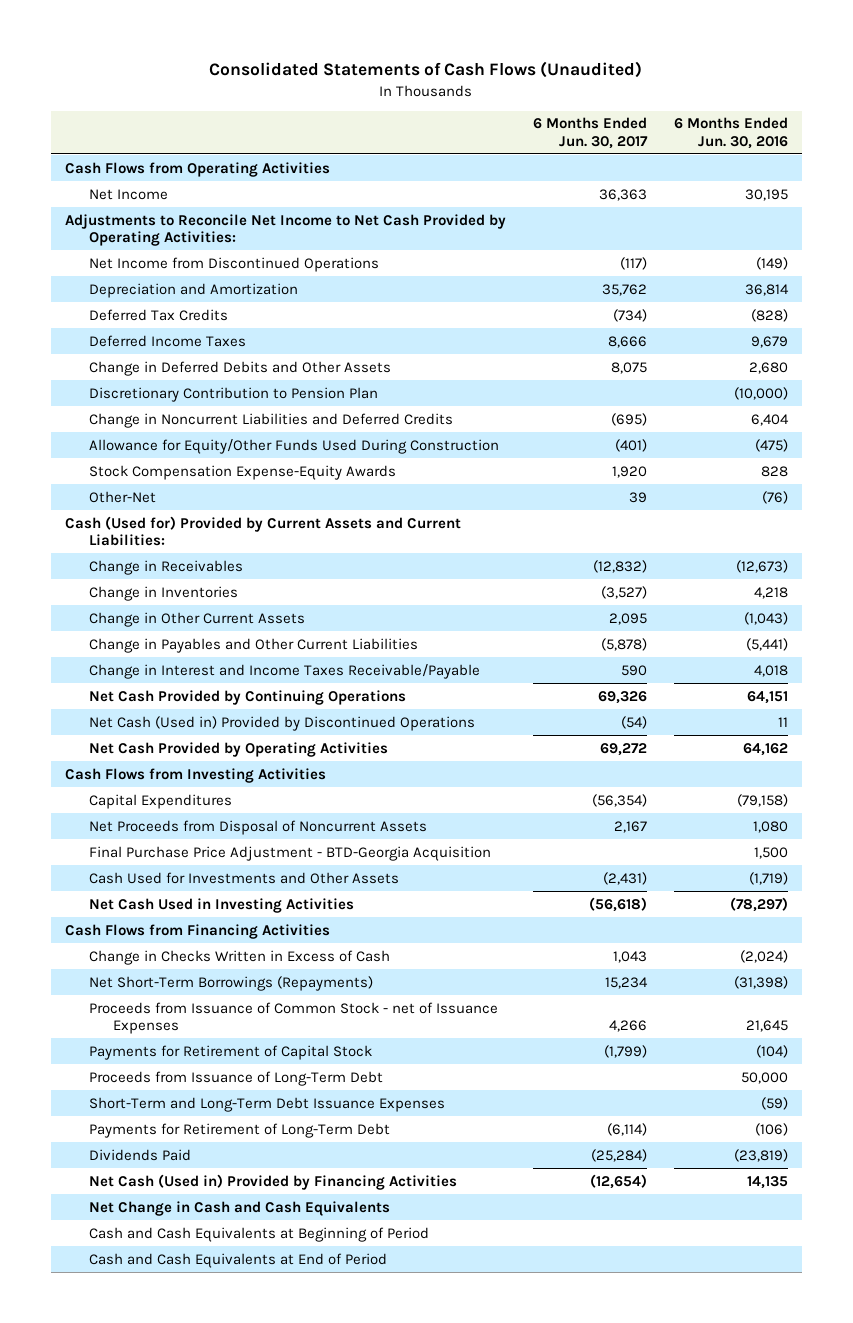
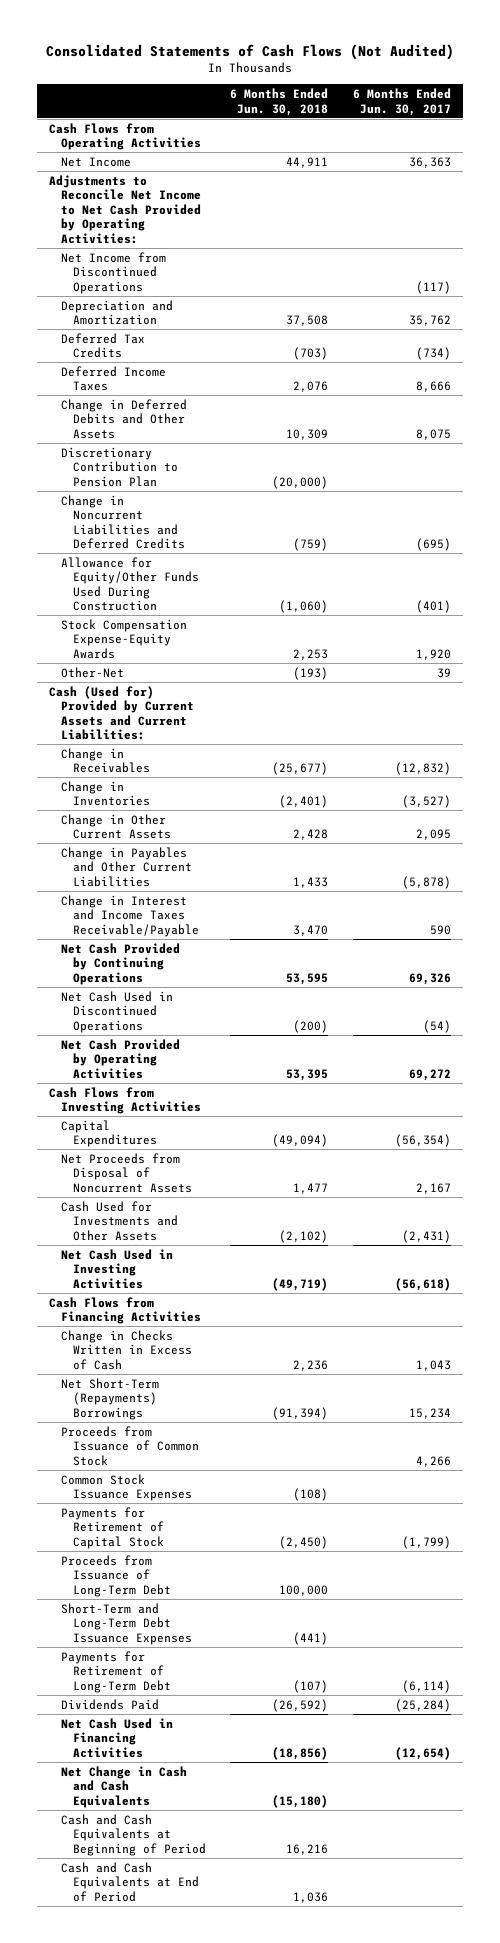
[209,61,643,79] Consolidated Statements of Cash Flows (Unaudited) -> [45,43,454,60] Consolidated Statements of Cash Flows (Not Audited)
[674,117,789,149] 6 Months Ended Jun. 30, 2016 -> none
none -> [230,88,329,116] 6 Months Ended Jun. 30, 2018
[89,715,476,731] Net Cash (Used in) Provided by Discontinued Operations -> [61,990,174,1033] Net Cash Used in Discontinued Operations
[89,845,492,861] Final Purchase Price Adjustment - BTD-Georgia Acquisition -> none
[89,975,374,991] Net Short-Term Borrowings (Repayments) -> [61,1377,160,1420] Net Short-Term (Repayments) Borrowings
[89,1001,499,1035] Proceeds from Issuance of Common Stock - net of Issuance Expenses -> [61,1425,200,1466] Proceeds from Issuance of Common Stock
none -> [61,1473,193,1502] Common Stock Issuance Expenses
[89,1173,458,1190] Net Cash (Used in) Provided by Financing Activities -> [61,1717,174,1758] Net Cash Used in Financing Activities

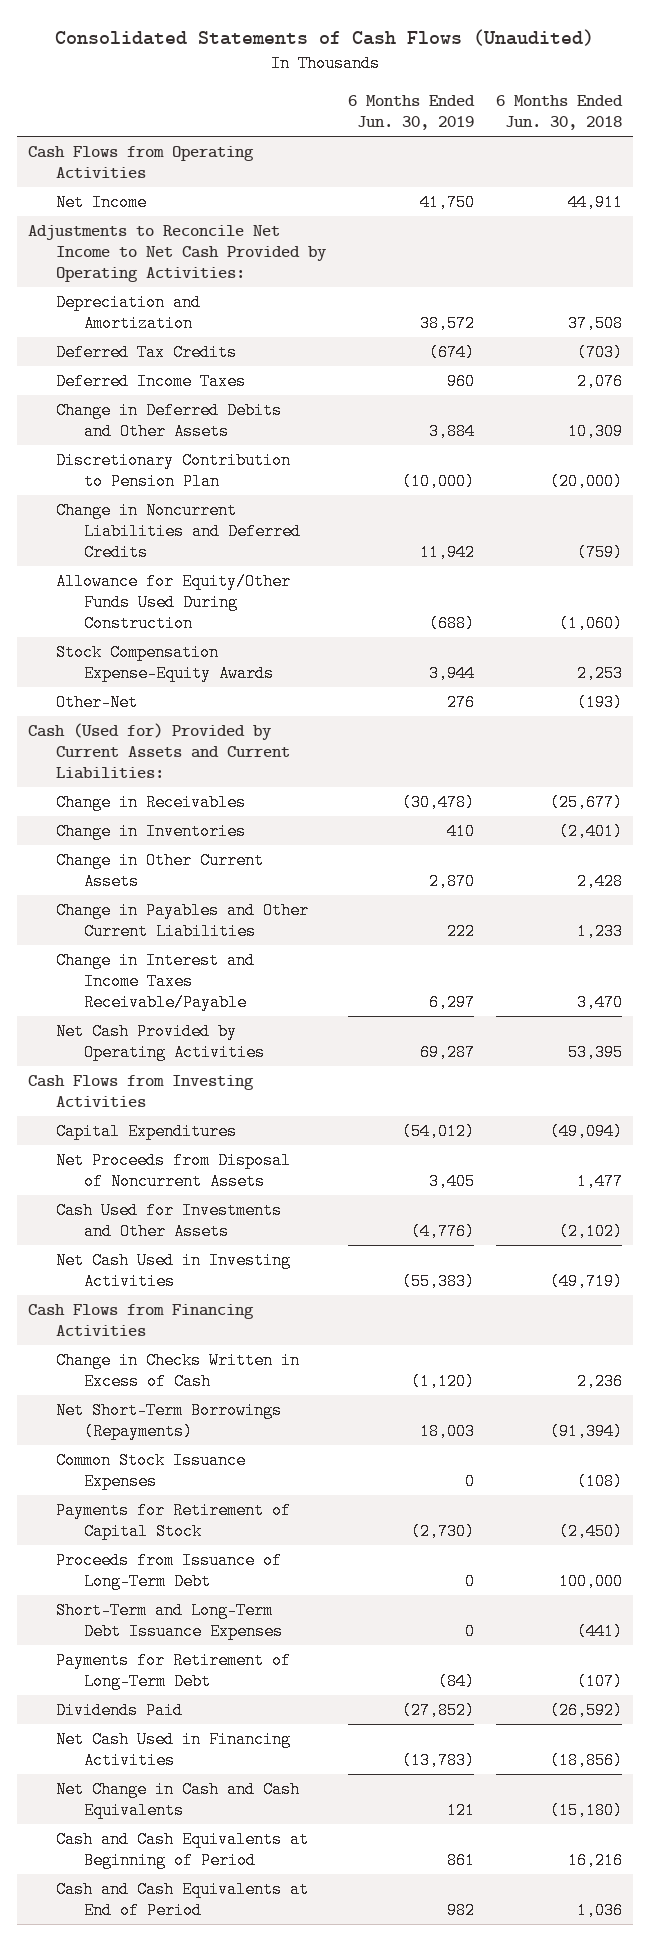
[45,43,454,60] Consolidated Statements of Cash Flows (Not Audited) -> [54,29,594,47] Consolidated Statements of Cash Flows (Unaudited)
[352,88,451,116] 6 Months Ended Jun. 30, 2017 -> none
none -> [347,95,475,131] 6 Months Ended Jun. 30, 2019
[61,251,167,294] Net Income from Discontinued Operations -> none
[293,876,329,888] 1,433 -> [577,922,624,940] 1,233
[61,942,181,985] Net Cash Provided by Continuing Operations -> none
[61,990,174,1033] Net Cash Used in Discontinued Operations -> none
[61,1425,200,1466] Proceeds from Issuance of Common Stock -> none
[61,1377,160,1420] Net Short-Term (Repayments) Borrowings -> [55,1401,282,1440] Net Short-Term Borrowings (Repayments)

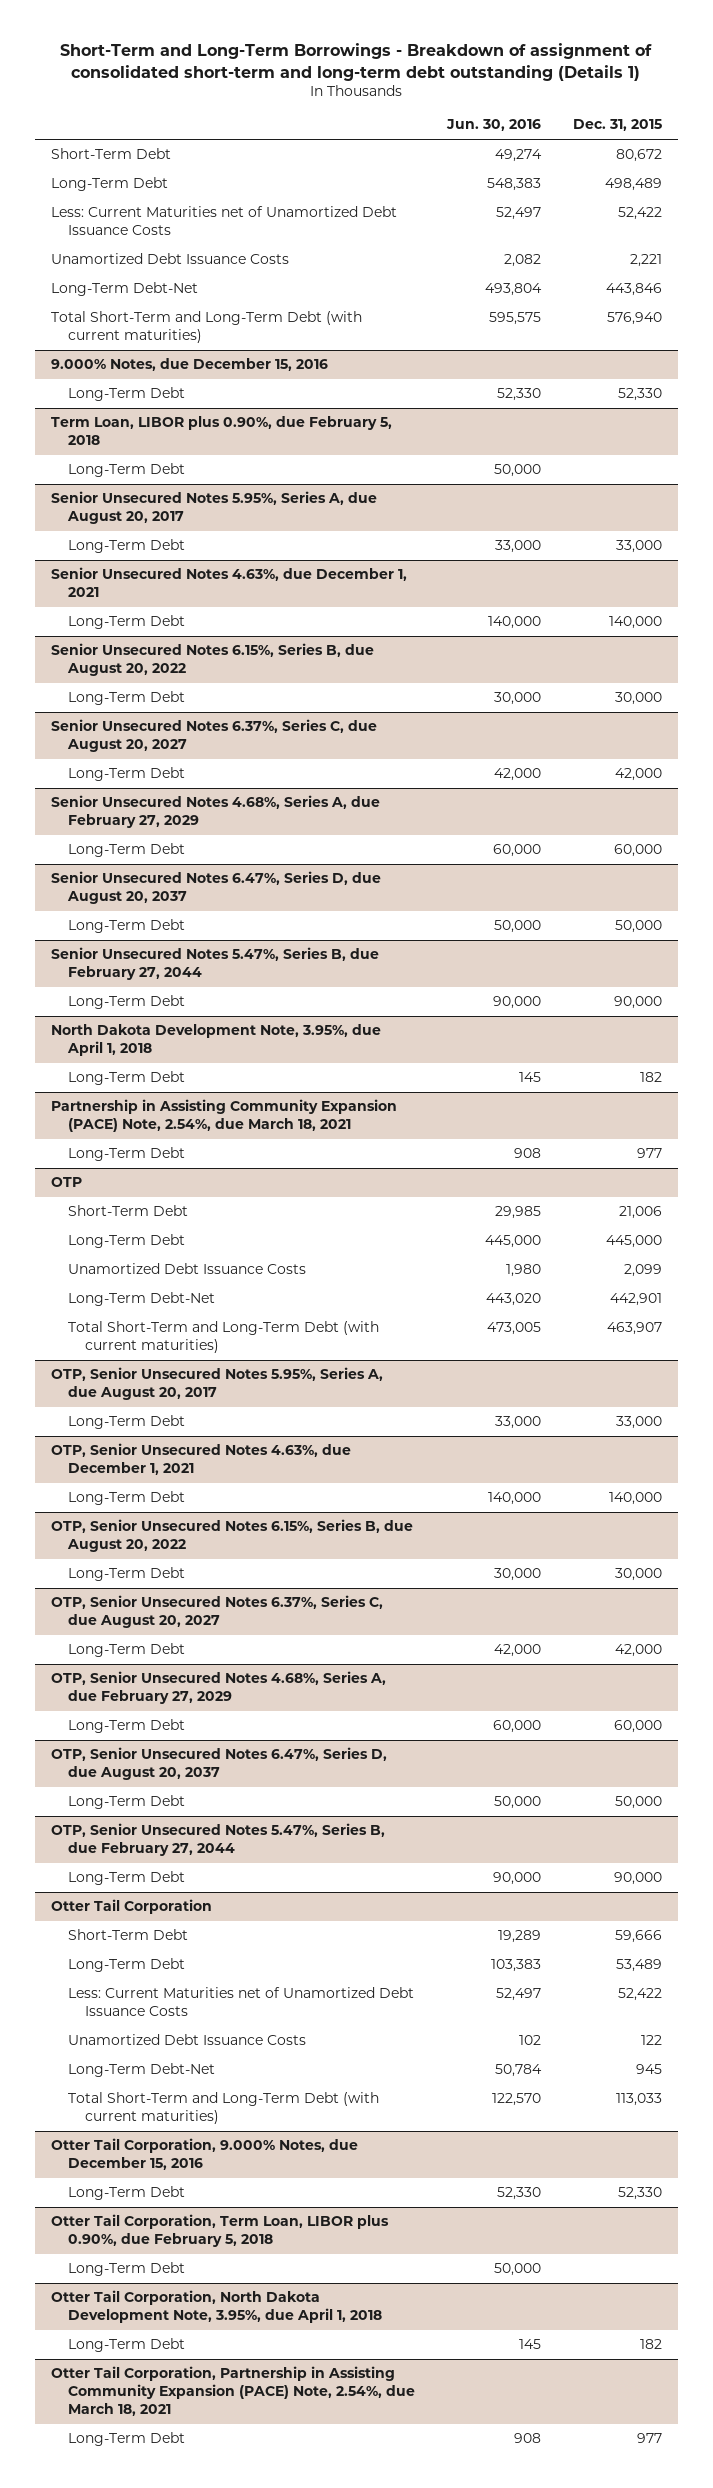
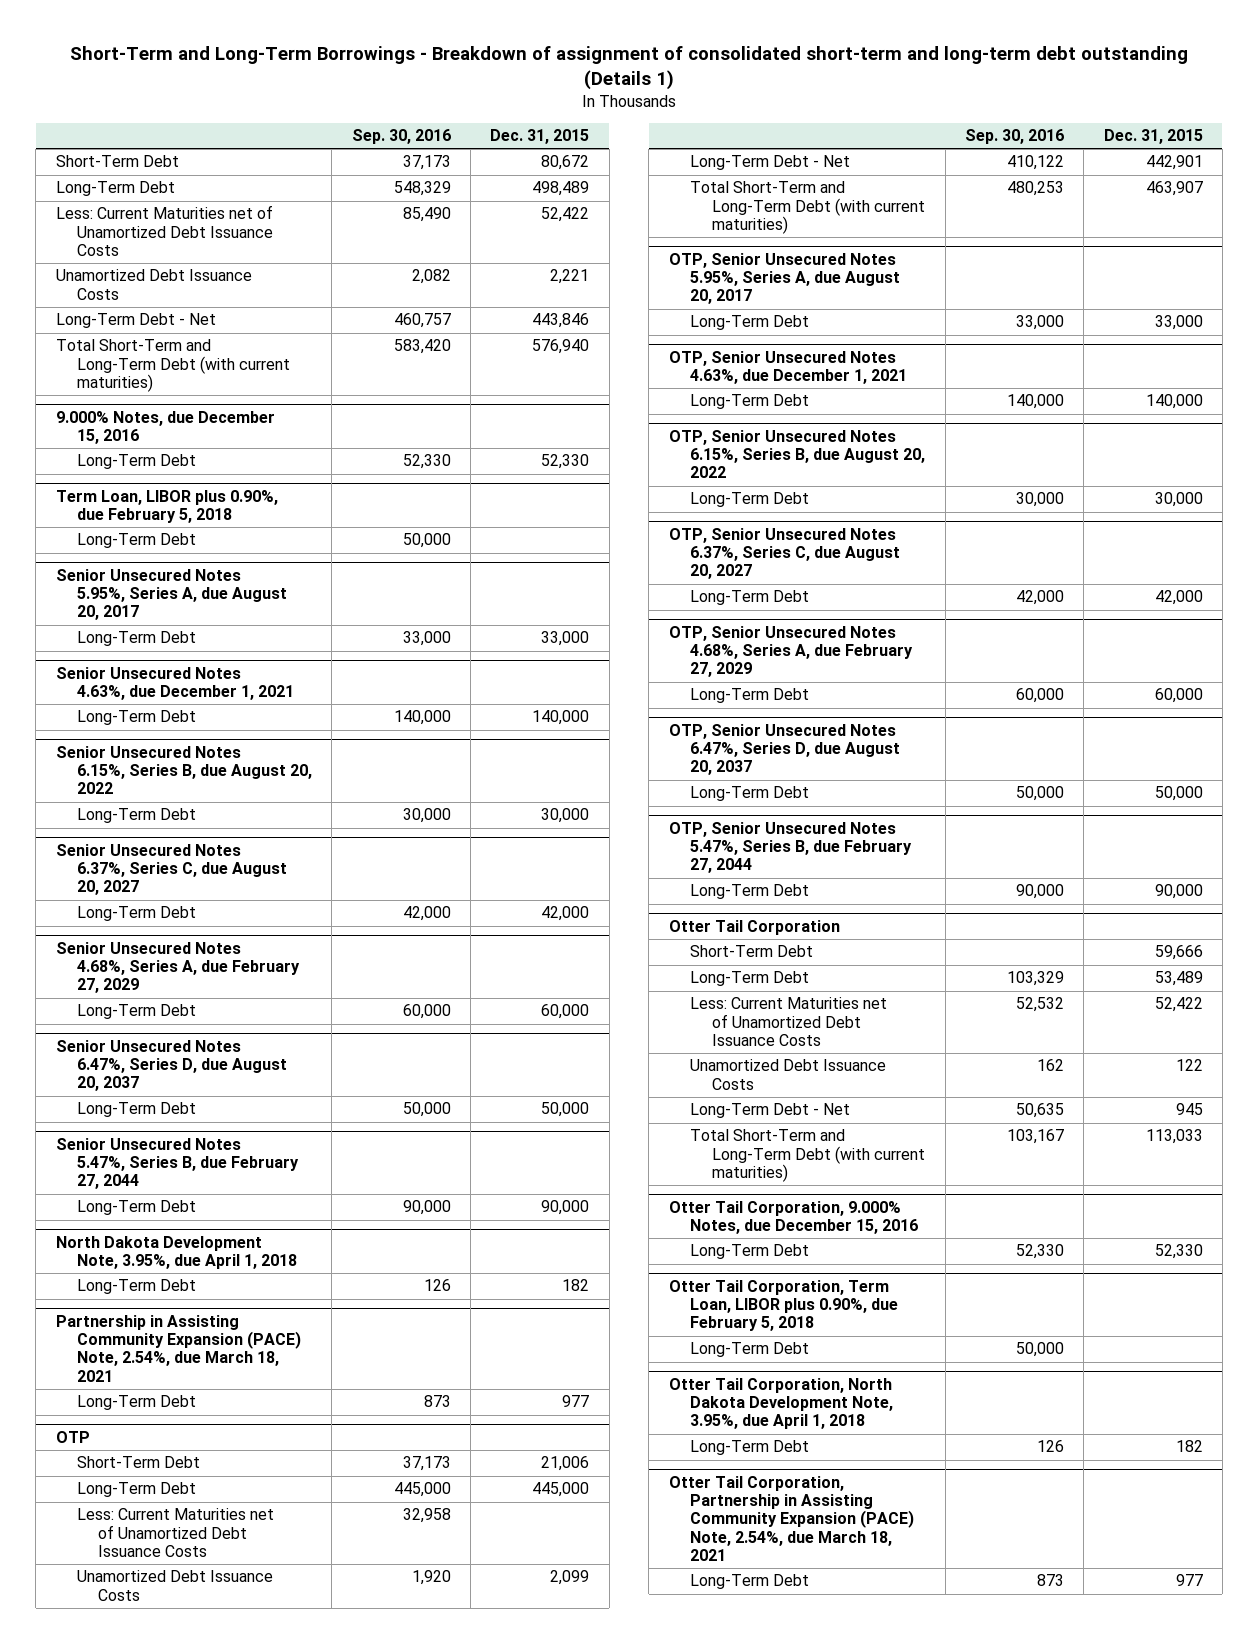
[445,119,541,132] Jun. 30, 2016 -> none
none -> [351,128,451,144] Sep. 30, 2016
[50,282,198,297] Long-Term Debt-Net -> [55,313,216,329] Long-Term Debt - Net
none -> [77,1508,275,1558] Less: Current Maturities net of Unamortized Debt Issuance Costs
[67,1292,215,1307] Long-Term Debt-Net -> [690,155,851,171] Long-Term Debt - Net
[67,2063,215,2078] Long-Term Debt-Net -> [690,1103,851,1119] Long-Term Debt - Net

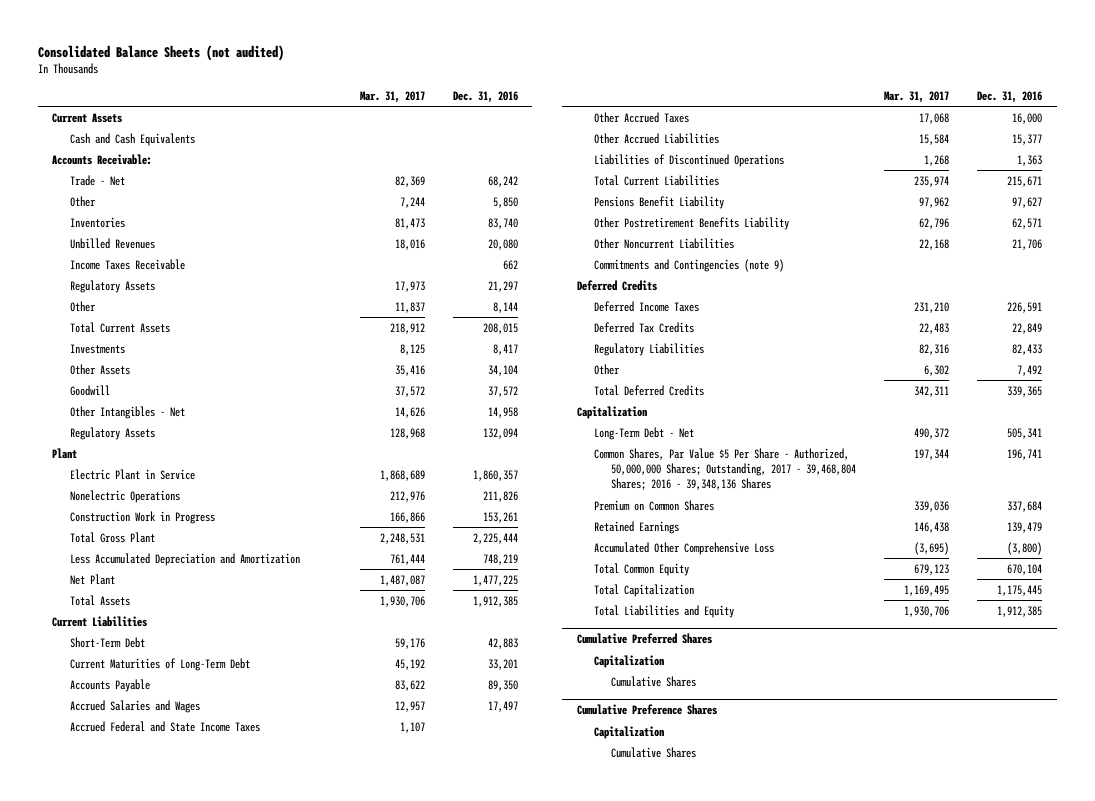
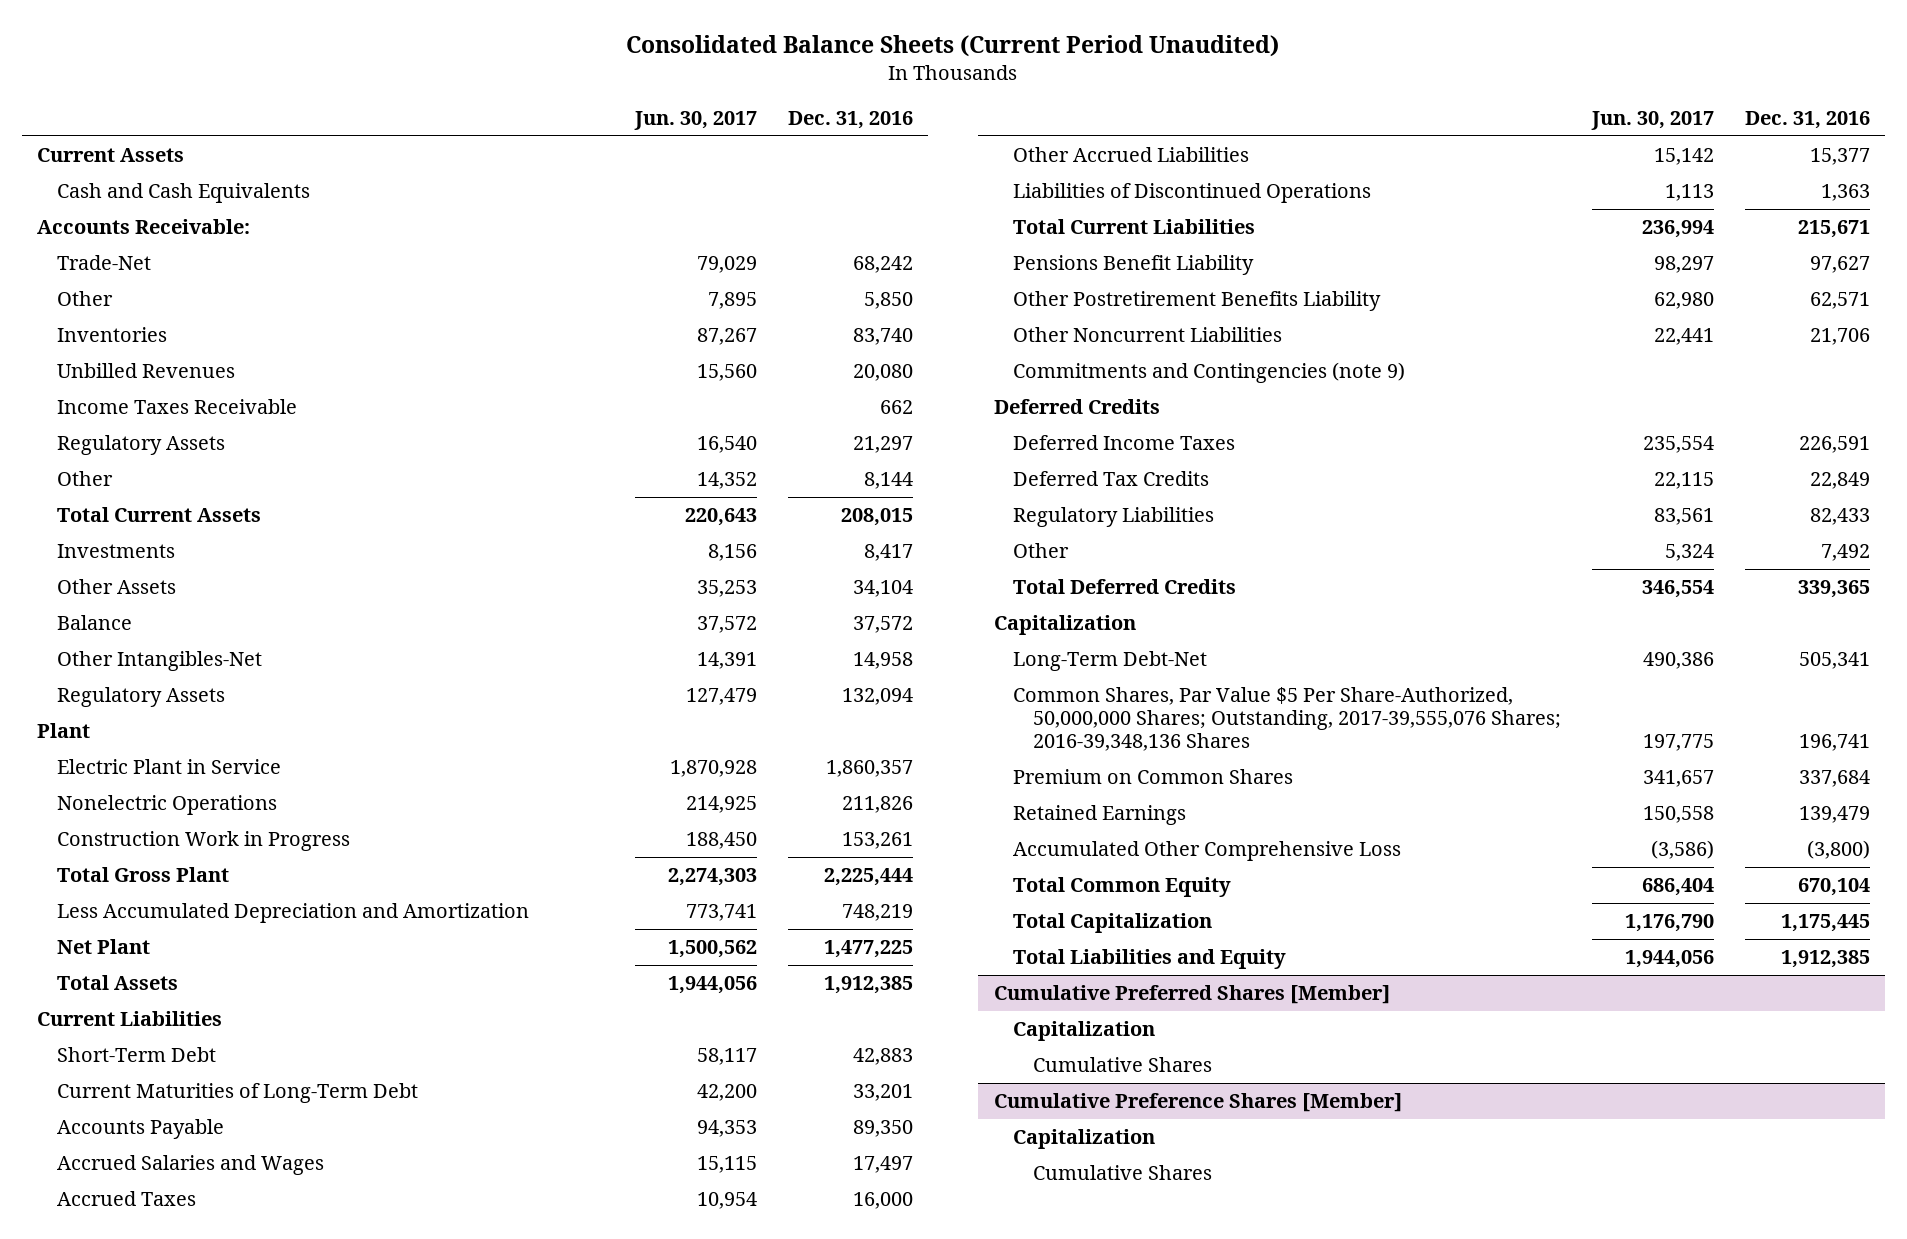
[38,44,285,61] Consolidated Balance Sheets (not audited) -> [626,34,1280,57] Consolidated Balance Sheets (Current Period Unaudited)
[360,91,426,104] Mar. 31, 2017 -> none
none -> [634,110,758,130] Jun. 30, 2017
[69,174,125,186] Trade - Net -> [56,255,151,271] Trade-Net
[69,384,110,396] Goodwill -> [56,615,132,631] Balance
[69,405,185,419] Other Intangibles - Net -> [56,651,262,672] Other Intangibles-Net
[69,720,260,732] Accrued Federal and State Income Taxes -> none
[593,111,689,123] Other Accrued Taxes -> [56,1191,196,1207] Accrued Taxes
[593,426,694,440] Long-Term Debt - Net -> [1013,651,1208,672] Long-Term Debt-Net
[593,447,857,491] Common Shares, Par Value $5 Per Share - Authorized, 50,000,000 Shares; Outstanding, 2017 - 39,468,804 Shares; 2016 - 39,348,136 Shares -> [1013,687,1561,752] Common Shares, Par Value $5 Per Share-Authorized, 50,000,000 Shares; Outstanding, 2017-39,555,076 Shares; 2016-39,348,136 Shares
[576,633,712,645] Cumulative Preferred Shares -> [993,985,1390,1005] Cumulative Preferred Shares [Member]
[576,704,717,716] Cumulative Preference Shares -> [993,1093,1402,1113] Cumulative Preference Shares [Member]

